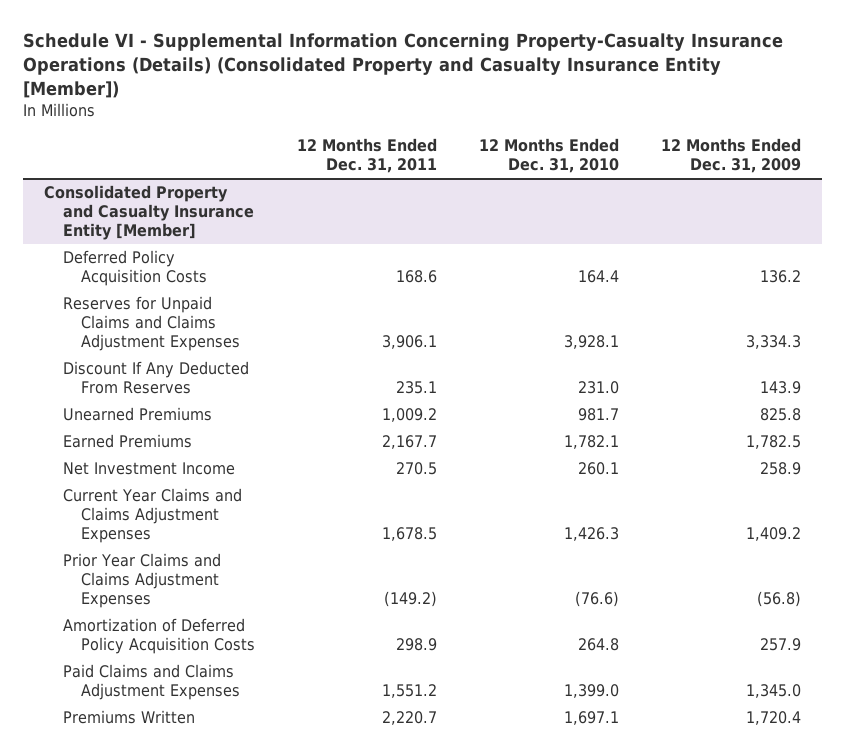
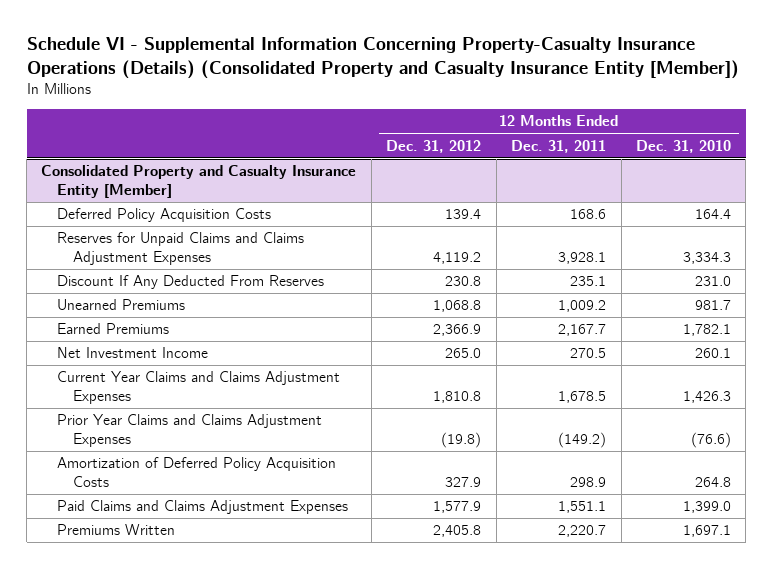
[660,138,801,174] 12 Months Ended Dec. 31, 2009 -> none
none -> [386,139,482,153] Dec. 31, 2012
[382,335,438,350] 3,906.1 -> [558,251,607,264] 3,928.1
[563,335,619,350] 3,928.1 -> [683,251,732,264] 3,334.3
[382,684,438,699] 1,551.2 -> [558,501,607,514] 1,551.1

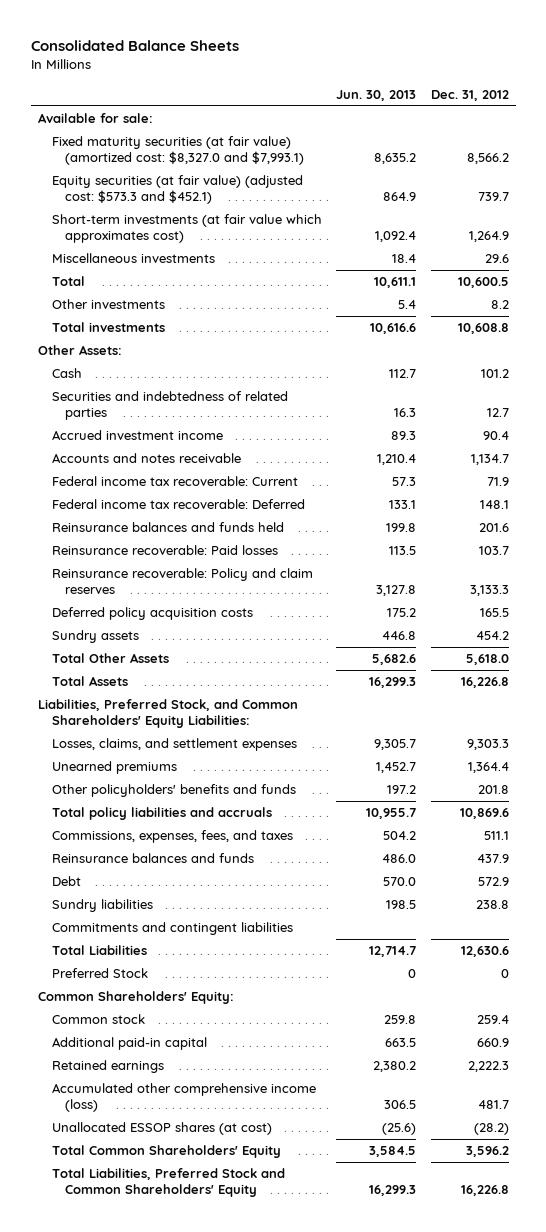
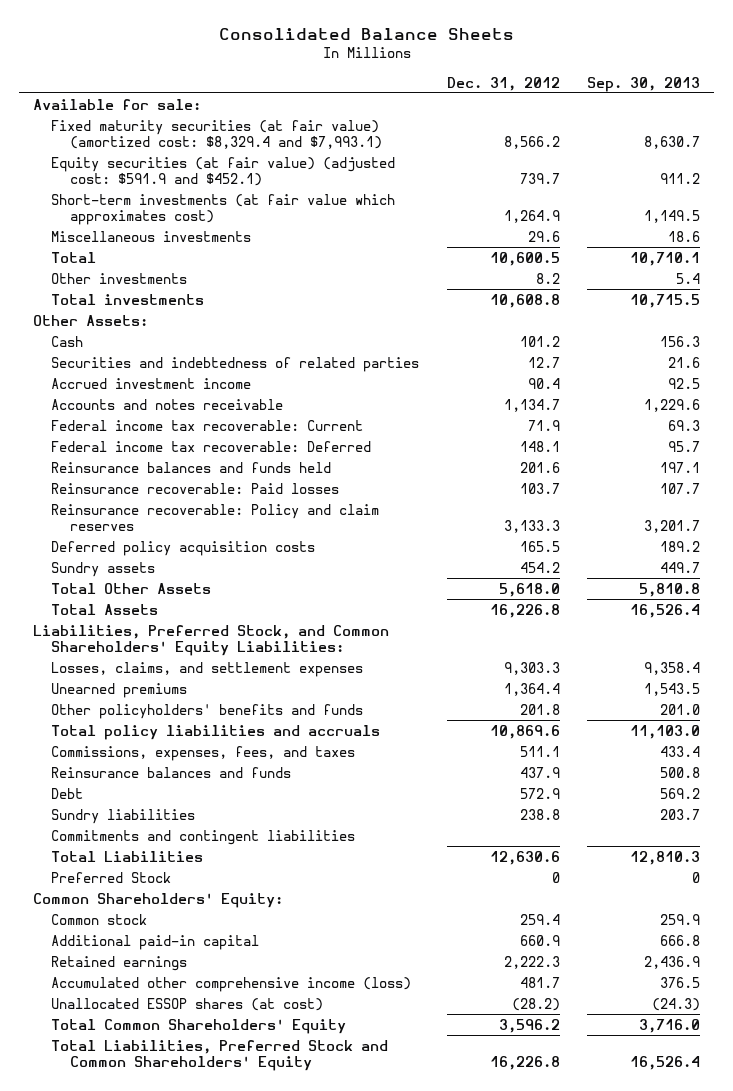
[336,89,417,101] Jun. 30, 2013 -> none
none -> [587,76,701,92] Sep. 30, 2013
[51,136,305,165] Fixed maturity securities (at fair value) (amortized cost: $8,327.0 and $7,993.1) -> [51,119,383,149] Fixed maturity securities (at fair value) (amortized cost: $8,329.4 and $7,993.1)
[51,175,303,204] Equity securities (at fair value) (adjusted cost: $573.3 and $452.1) -> [51,156,396,186] Equity securities (at fair value) (adjusted cost: $591.9 and $452.1)

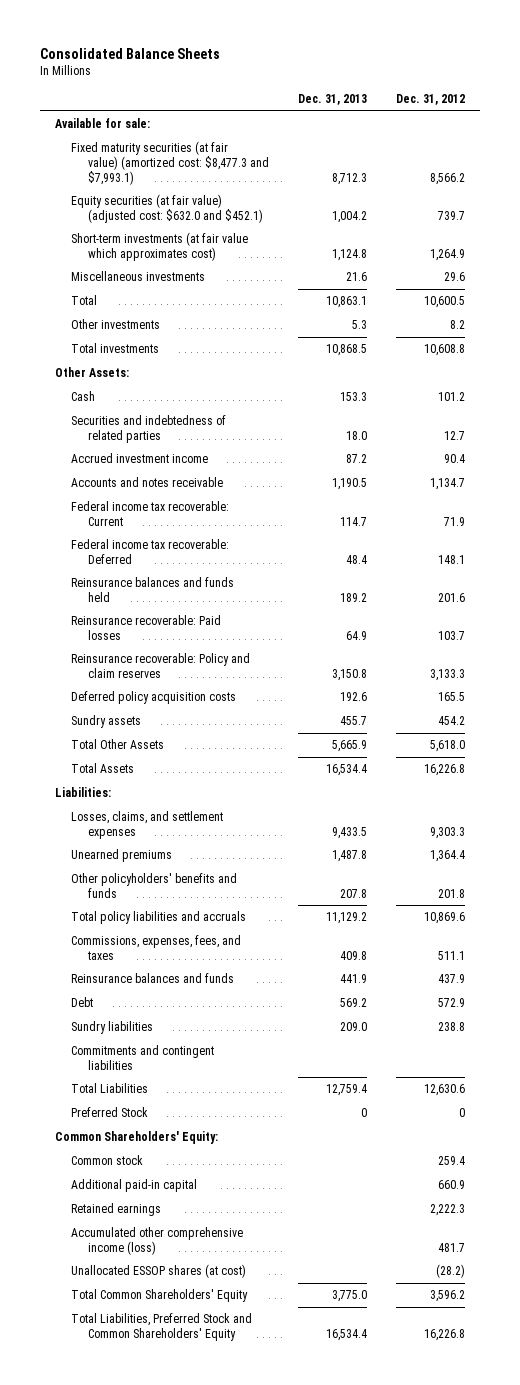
[587,76,701,92] Sep. 30, 2013 -> none
none -> [297,94,367,106] Dec. 31, 2013
[51,119,383,149] Fixed maturity securities (at fair value) (amortized cost: $8,329.4 and $7,993.1) -> [71,141,269,185] Fixed maturity securities (at fair value) (amortized cost: $8,477.3 and $7,993.1)
[51,156,396,186] Equity securities (at fair value) (adjusted cost: $591.9 and $452.1) -> [71,194,263,223] Equity securities (at fair value) (adjusted cost: $632.0 and $452.1)
[32,624,389,656] Liabilities, Preferred Stock, and Common Shareholders' Equity Liabilities: -> [54,787,111,798] Liabilities:

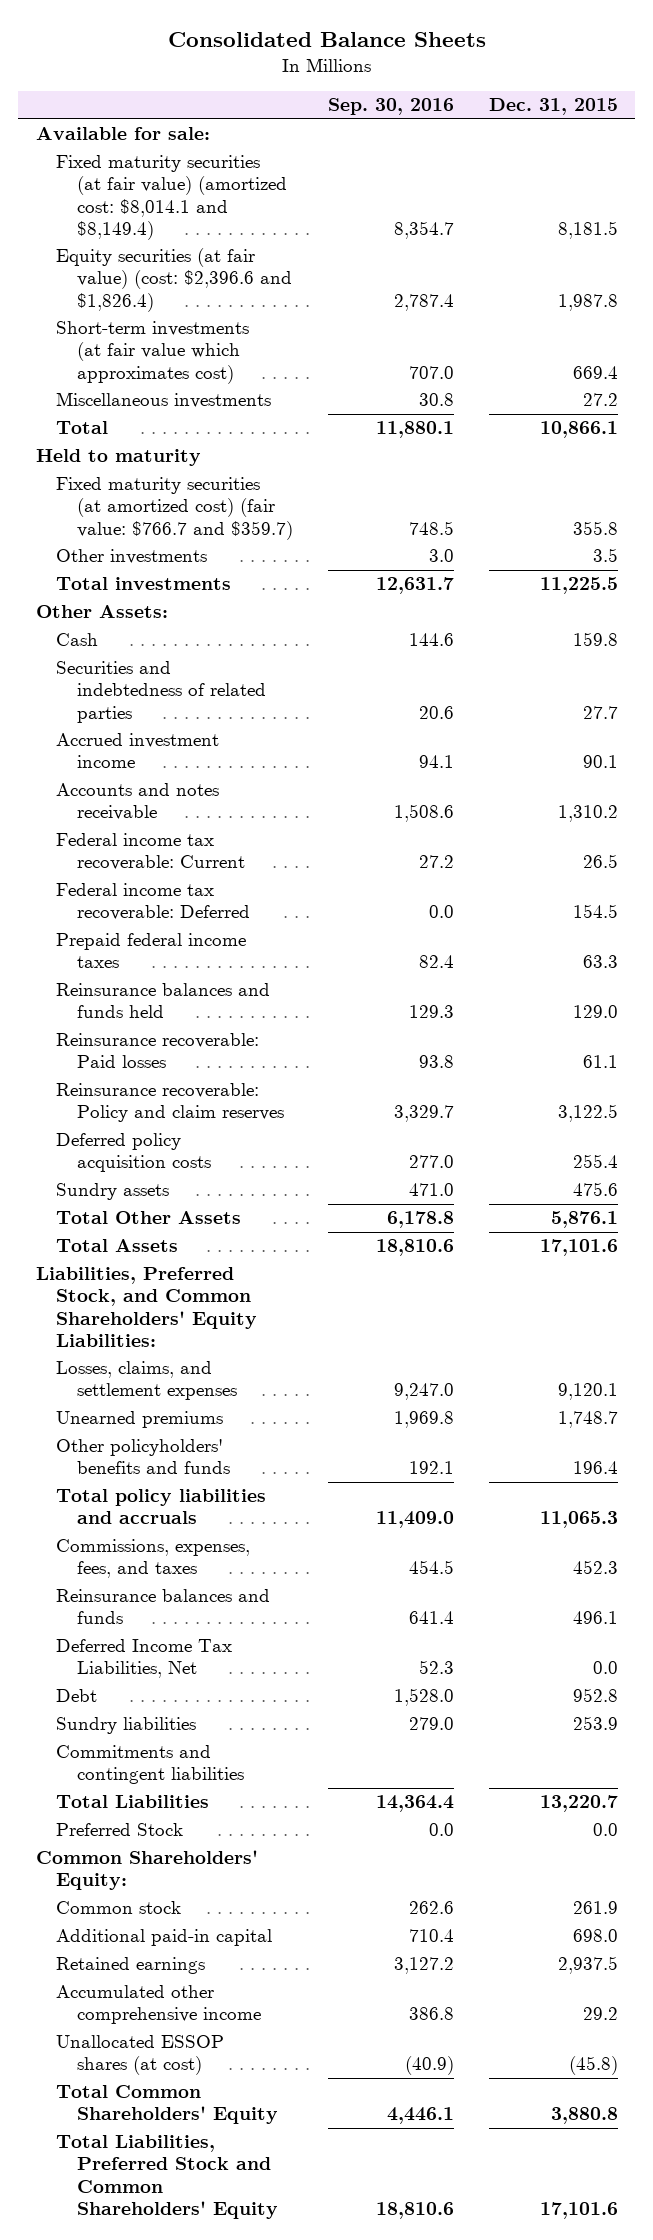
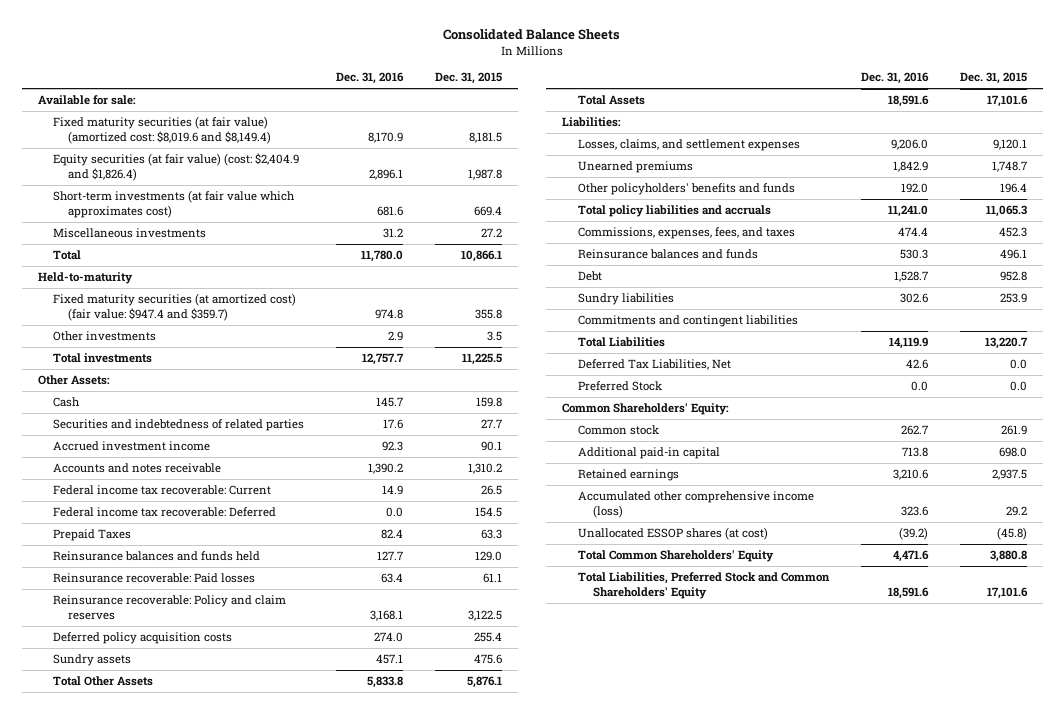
[327,98,454,116] Sep. 30, 2016 -> none
none -> [335,72,404,85] Dec. 31, 2016
[56,155,287,240] Fixed maturity securities (at fair value) (amortized cost: $8,014.1 and $8,149.4) -> [53,116,272,144] Fixed maturity securities (at fair value) (amortized cost: $8,019.6 and $8,149.4)
[56,248,292,312] Equity securities (at fair value) (cost: $2,396.6 and $1,826.4) -> [53,153,300,181] Equity securities (at fair value) (cost: $2,404.9 and $1,826.4)
[35,449,201,467] Held to maturity -> [37,272,133,285] Held-to-maturity
[56,477,293,540] Fixed maturity securities (at amortized cost) (fair value: $766.7 and $359.7) -> [53,293,297,321] Fixed maturity securities (at amortized cost) (fair value: $947.4 and $359.7)
[56,933,247,969] Prepaid federal income taxes -> [53,529,132,542] Prepaid Taxes
[35,1267,258,1347] Liabilities, Preferred Stock, and Common Shareholders' Equity Liabilities: -> [562,117,622,128] Liabilities:
[56,1639,233,1679] Deferred Income Tax Liabilities, Net -> none
none -> [577,359,731,371] Deferred Tax Liabilities, Net
[56,1985,261,2025] Accumulated other comprehensive income -> [577,491,814,518] Accumulated other comprehensive income (loss)

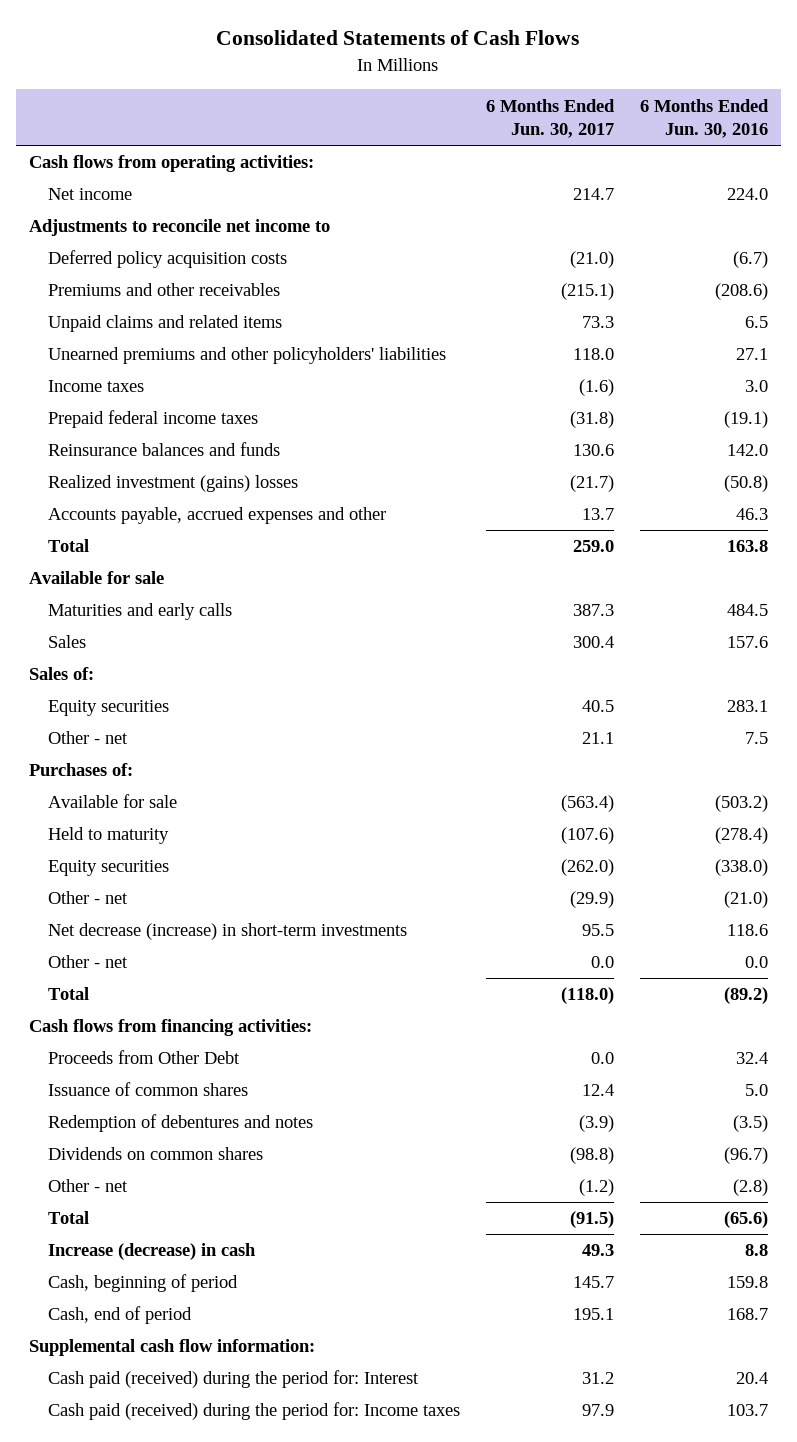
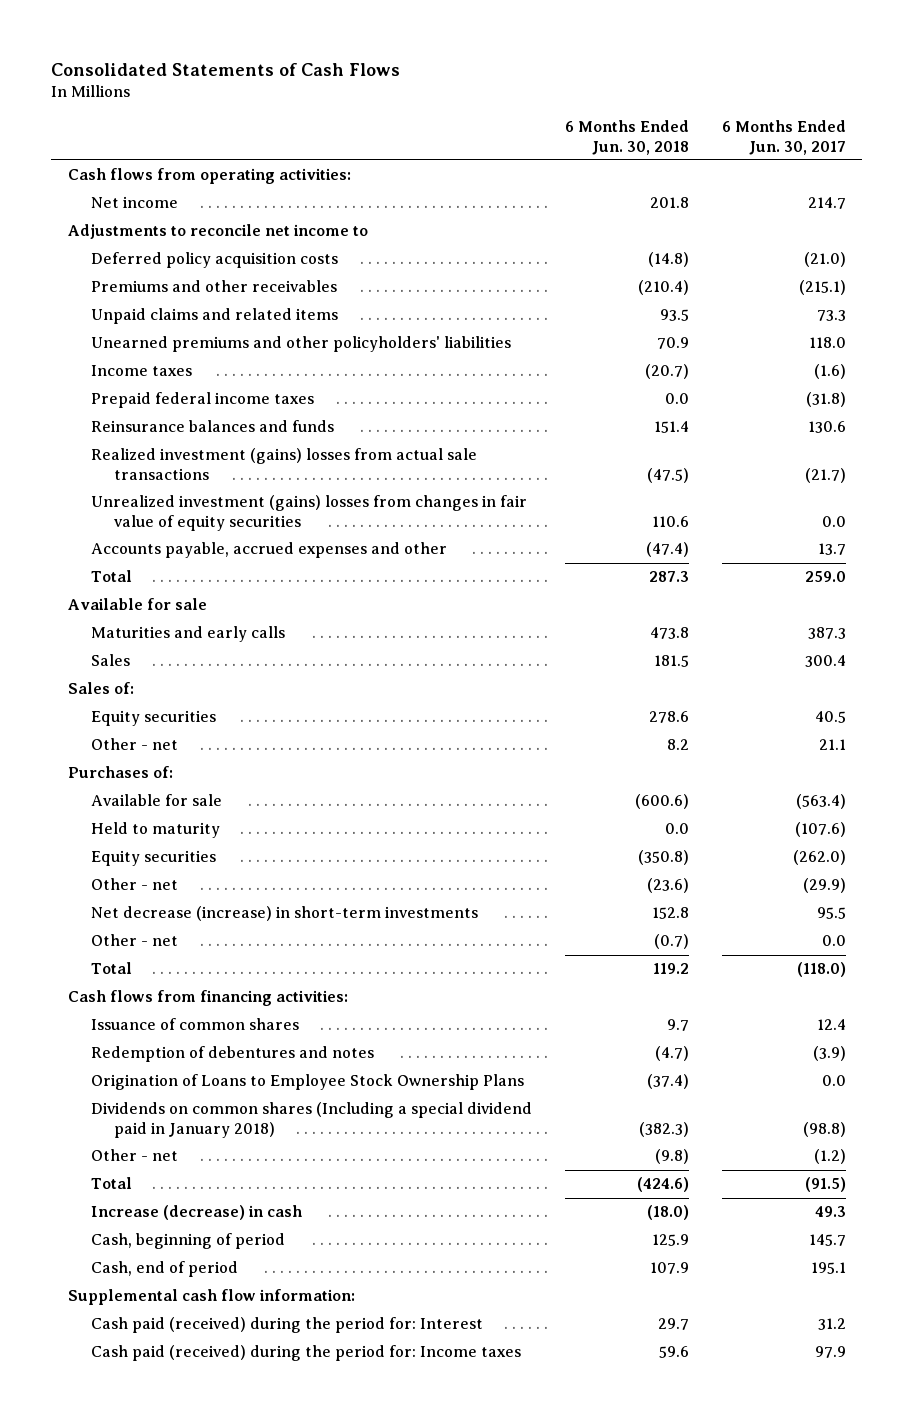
[639,98,769,139] 6 Months Ended Jun. 30, 2016 -> none
none -> [564,119,689,155] 6 Months Ended Jun. 30, 2018
[47,475,298,493] Realized investment (gains) losses -> [90,448,477,480] Realized investment (gains) losses from actual sale transactions
none -> [90,495,527,531] Unrealized investment (gains) losses from changes in fair value of equity securities
[47,1050,240,1065] Proceeds from Other Debt -> none
none -> [90,1074,524,1091] Origination of Loans to Employee Stock Ownership Plans
[47,1147,263,1161] Dividends on common shares -> [90,1102,532,1138] Dividends on common shares (Including a special dividend paid in January 2018)

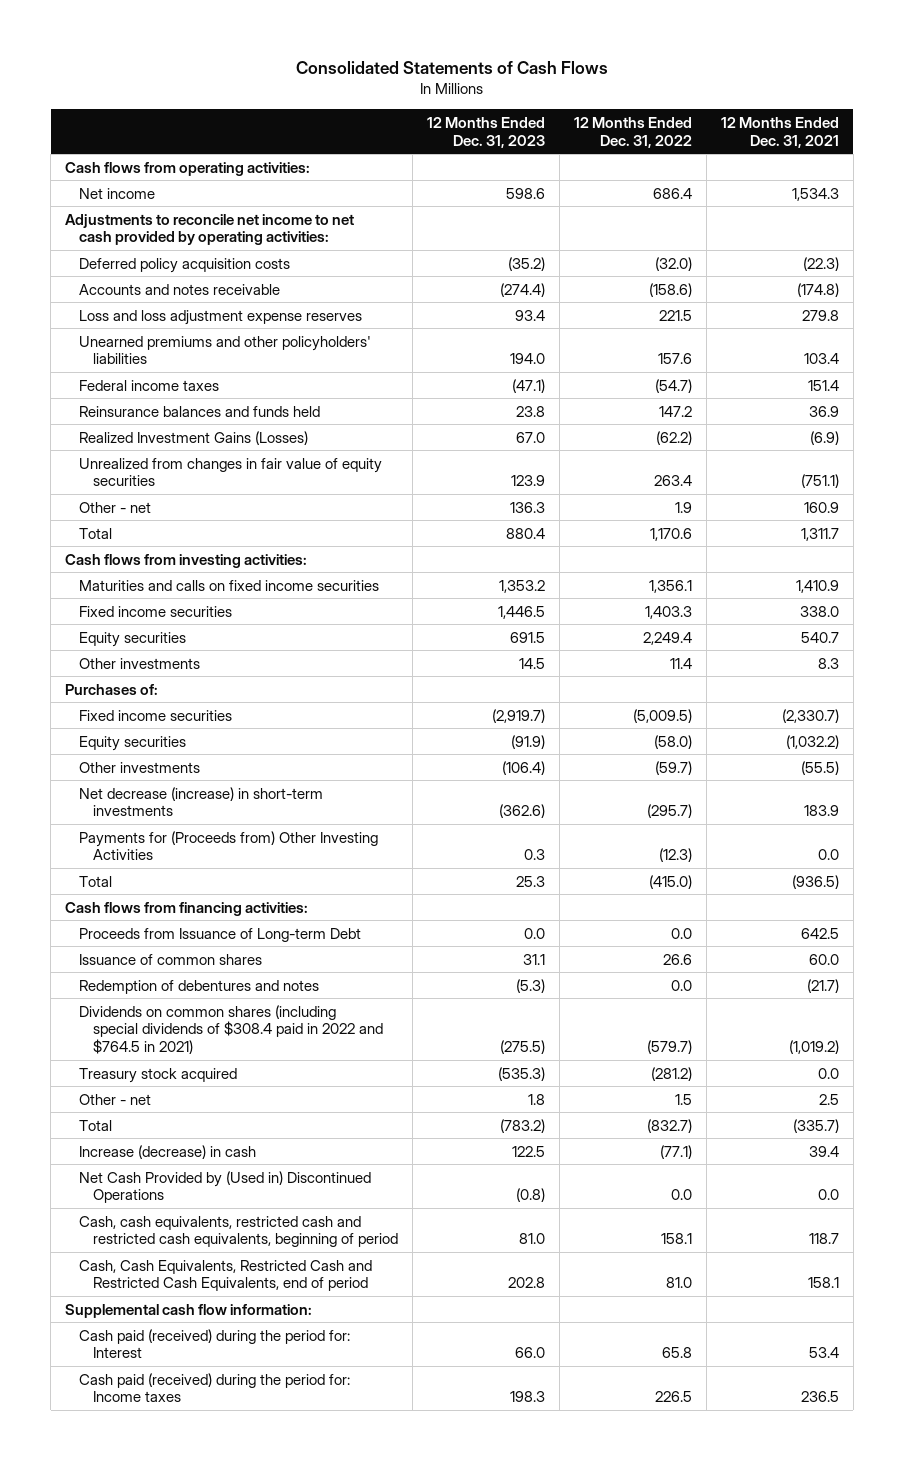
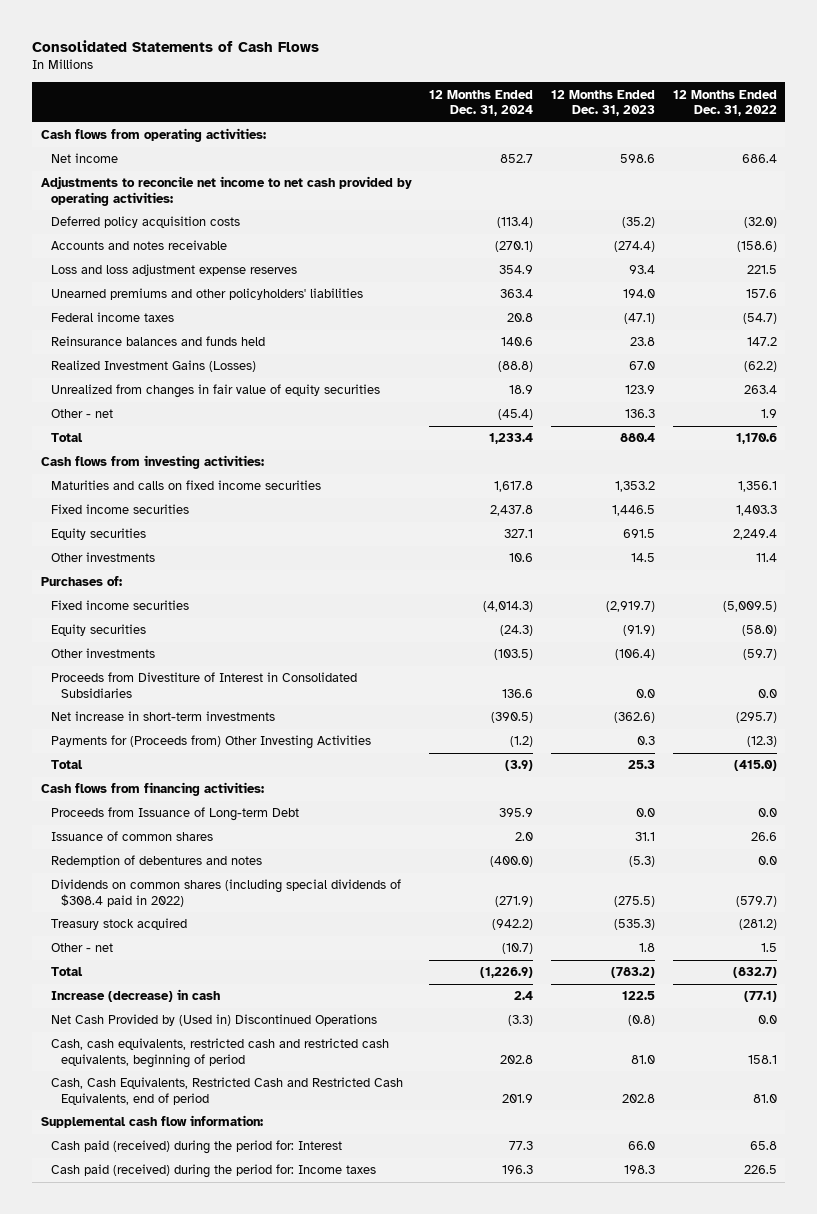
[720,116,839,148] 12 Months Ended Dec. 31, 2021 -> none
none -> [429,89,534,117] 12 Months Ended Dec. 31, 2024
none -> [51,672,358,698] Proceeds from Divestiture of Interest in Consolidated Subsidiaries
[79,786,324,817] Net decrease (increase) in short-term investments -> [51,711,276,722] Net increase in short-term investments
[79,1004,384,1055] Dividends on common shares (including special dividends of $308.4 paid in 2022 and $764.5 in 2021) -> [51,879,402,907] Dividends on common shares (including special dividends of $308.4 paid in 2022)

